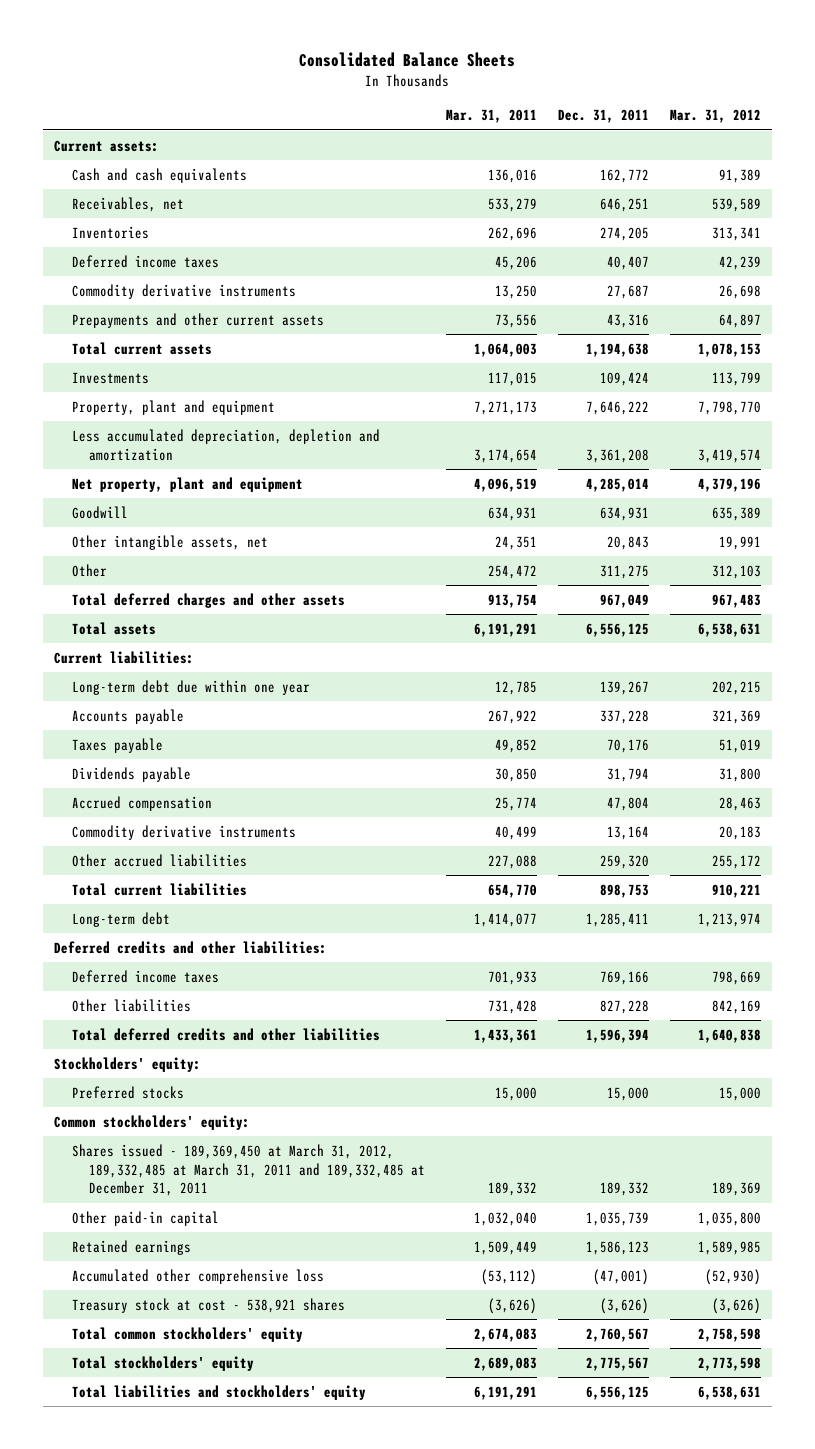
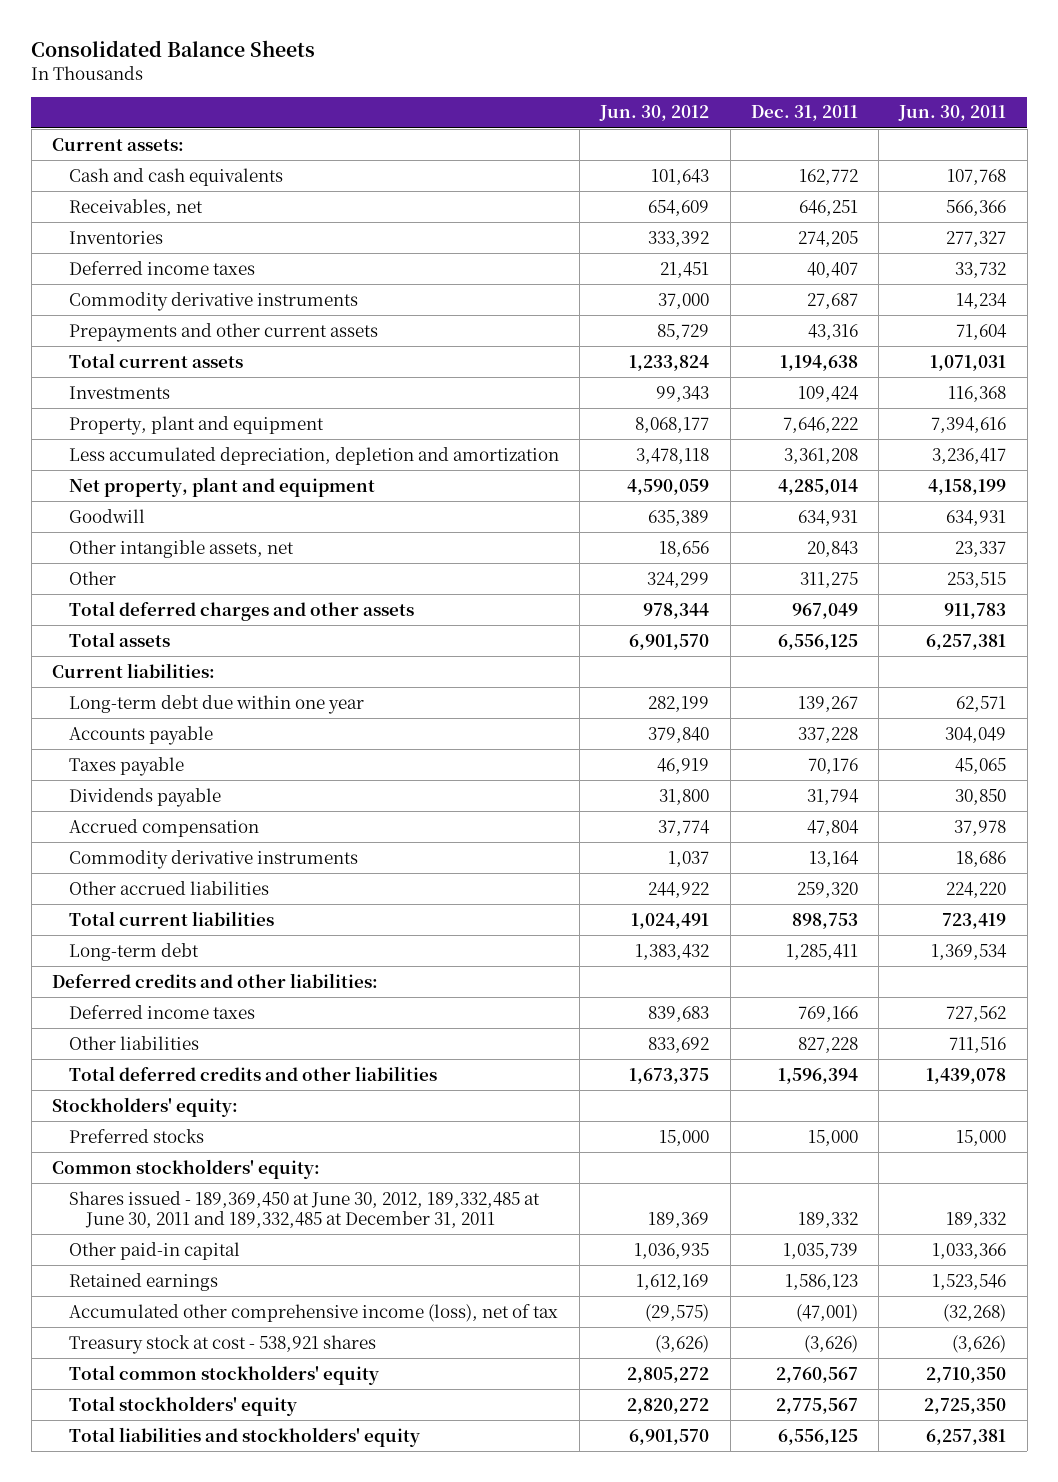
[446,109,538,124] Mar. 31, 2011 -> none
[670,109,762,124] Mar. 31, 2012 -> none
none -> [599,105,710,122] Jun. 30, 2012
none -> [898,105,1007,122] Jun. 30, 2011
[71,1143,426,1197] Shares issued - 189,369,450 at March 31, 2012, 189,332,485 at March 31, 2011 and 189,332,485 at December 31, 2011 -> [69,1190,541,1228] Shares issued - 189,369,450 at June 30, 2012, 189,332,485 at June 30, 2011 and 189,332,485 at December 31, 2011
[71,1268,324,1284] Accumulated other comprehensive loss -> [69,1303,559,1322] Accumulated other comprehensive income (loss), net of tax

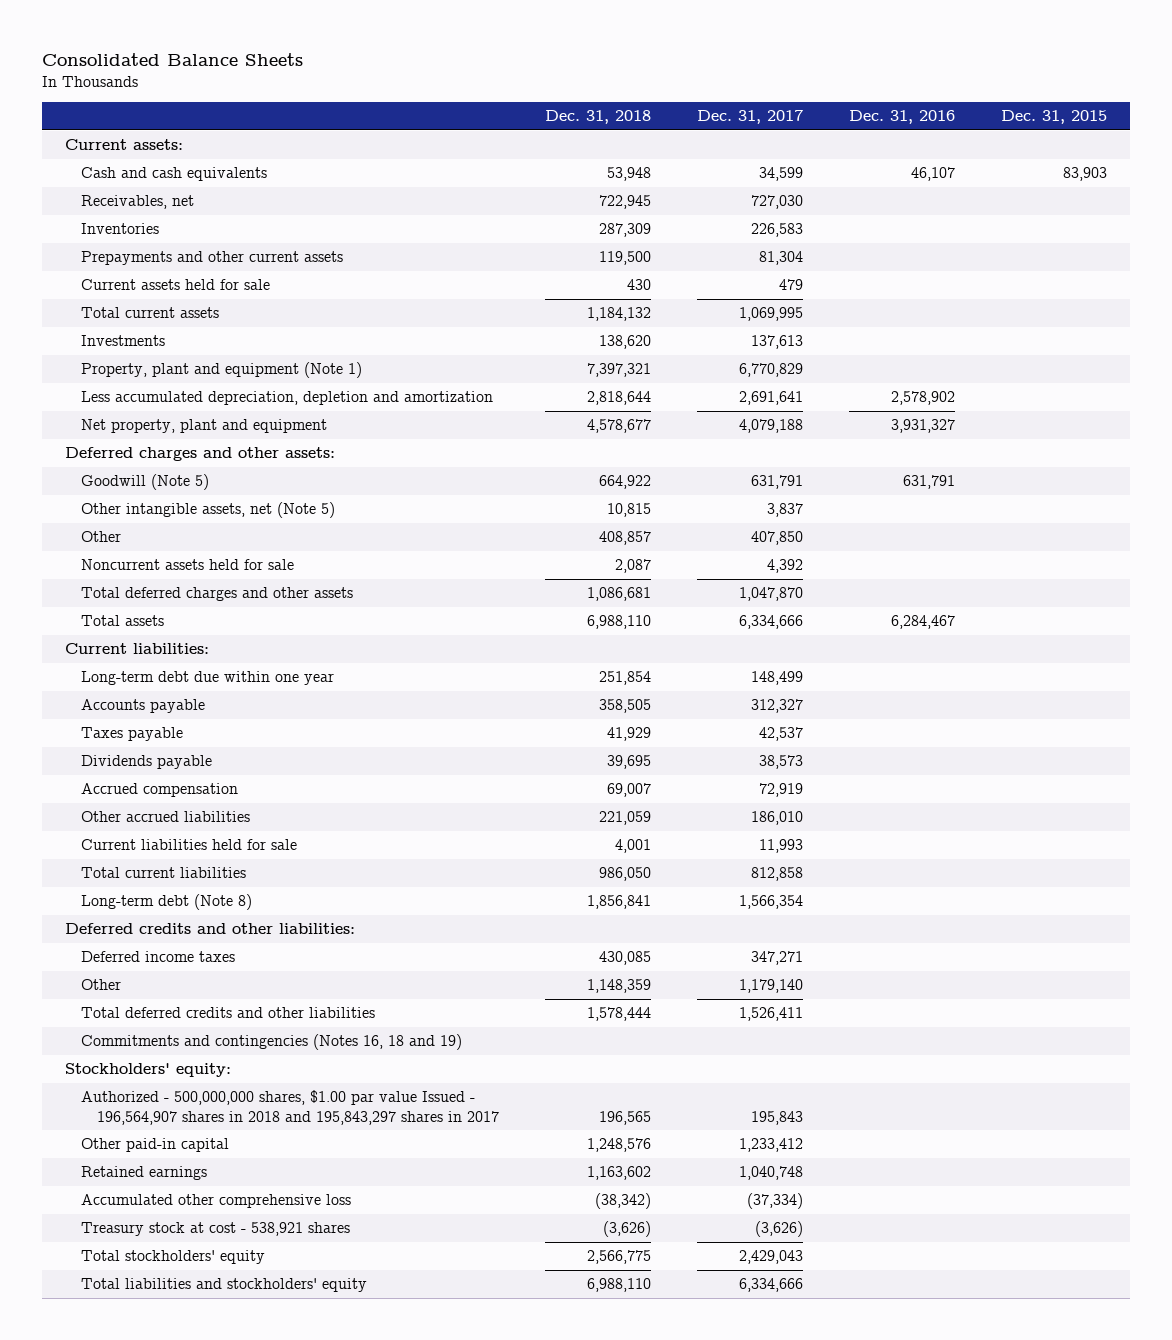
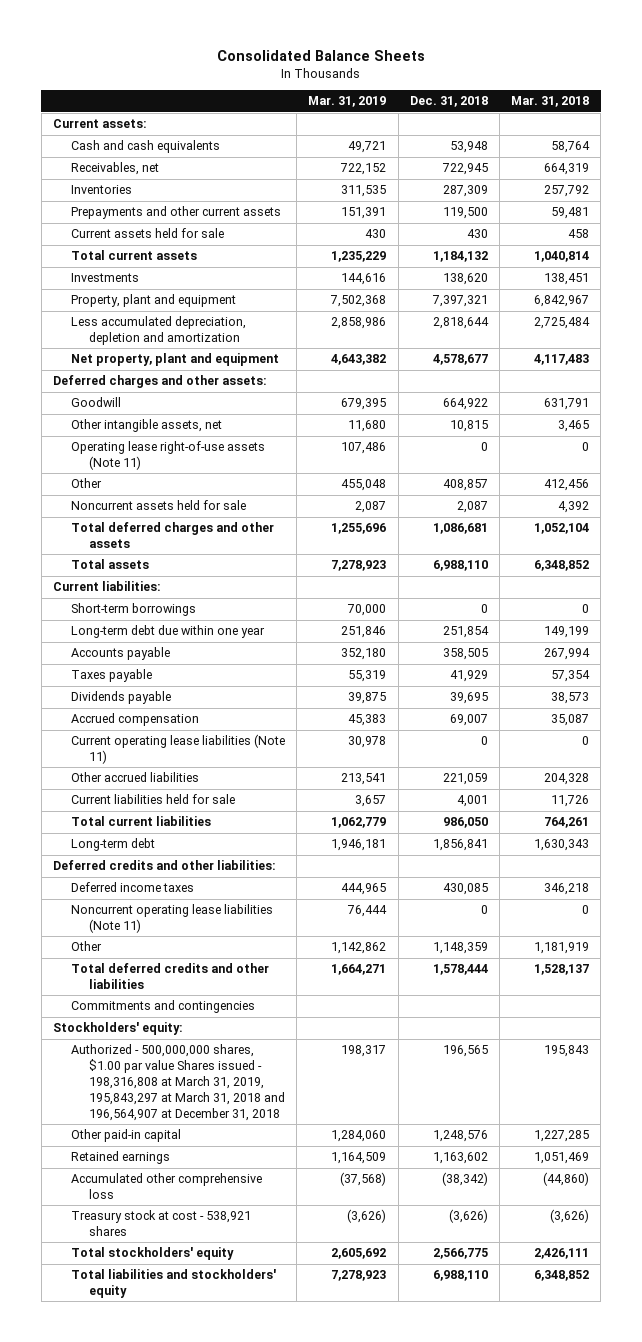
[697,110,804,125] Dec. 31, 2017 -> none
[848,110,955,125] Dec. 31, 2016 -> none
[1000,110,1107,125] Dec. 31, 2015 -> none
none -> [308,96,387,108] Mar. 31, 2019
none -> [511,96,590,108] Mar. 31, 2018
[81,362,363,379] Property, plant and equipment (Note 1) -> [71,294,237,308] Property, plant and equipment
[81,474,210,491] Goodwill (Note 5) -> [71,397,122,408] Goodwill
[81,502,336,519] Other intangible assets, net (Note 5) -> [71,419,223,433] Other intangible assets, net
none -> [71,441,266,471] Operating lease right-of-use assets (Note 11)
none -> [71,603,197,617] Short-term borrowings
none -> [71,734,286,765] Current operating lease liabilities (Note 11)
[81,894,253,911] Long-term debt (Note 8) -> [71,838,156,852] Long-term debt
none -> [71,904,274,934] Noncurrent operating lease liabilities (Note 11)
[81,1034,463,1051] Commitments and contingencies (Notes 16, 18 and 19) -> [71,1000,256,1014] Commitments and contingencies
[81,1090,500,1125] Authorized - 500,000,000 shares, $1.00 par value Issued - 196,564,907 shares in 2018 and 195,843,297 shares in 2017 -> [71,1044,286,1121] Authorized - 500,000,000 shares, $1.00 par value Shares issued - 198,316,808 at March 31, 2019, 195,843,297 at March 31, 2018 and 196,564,907 at December 31, 2018

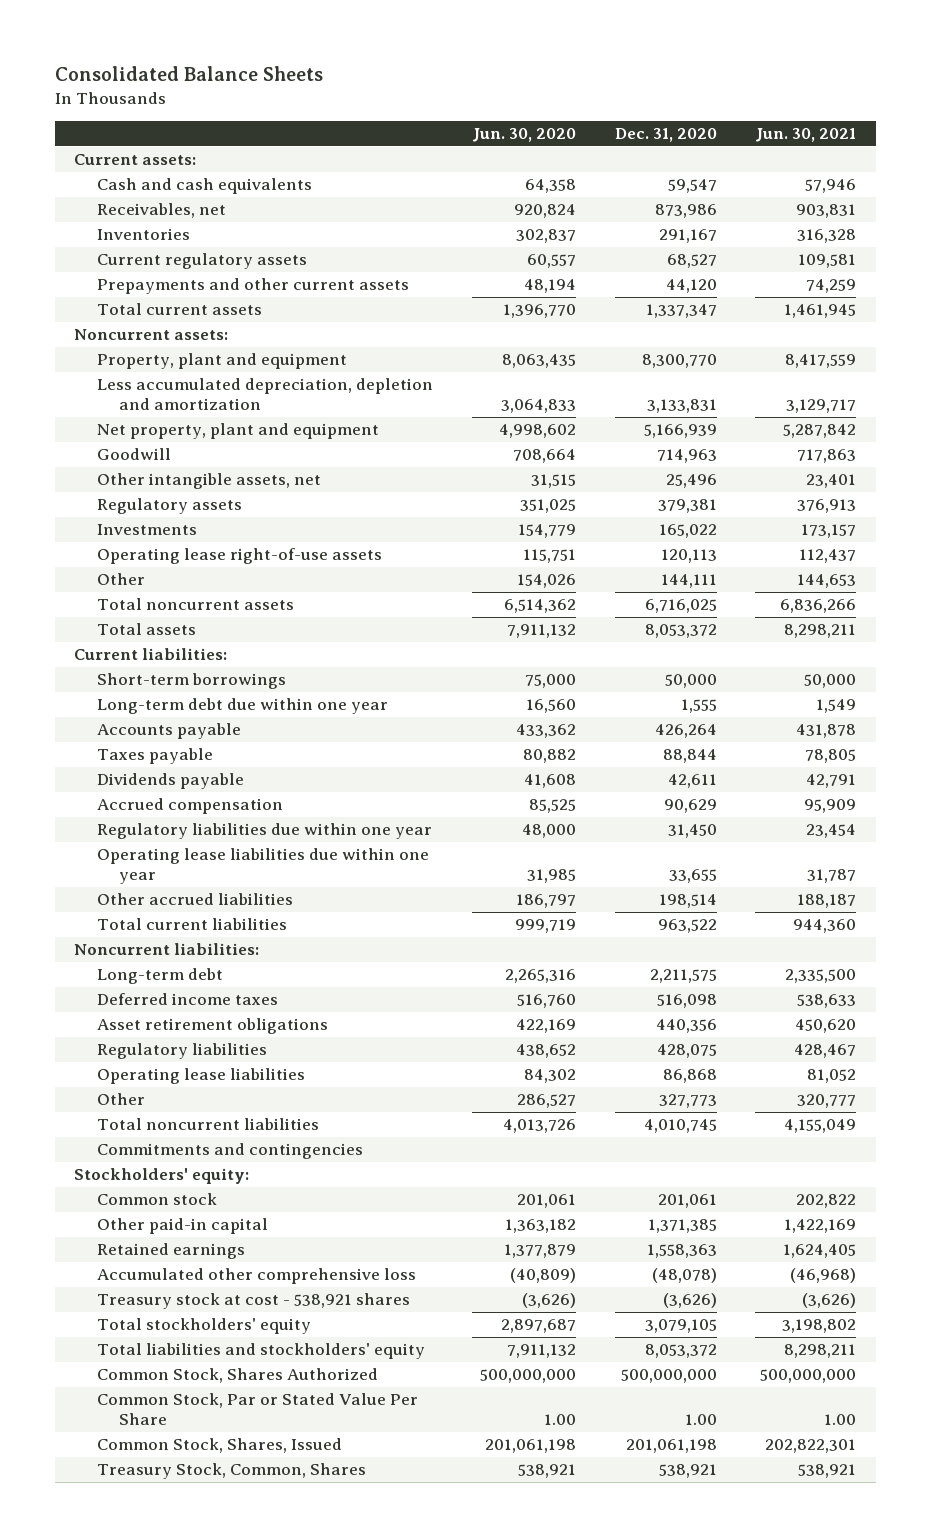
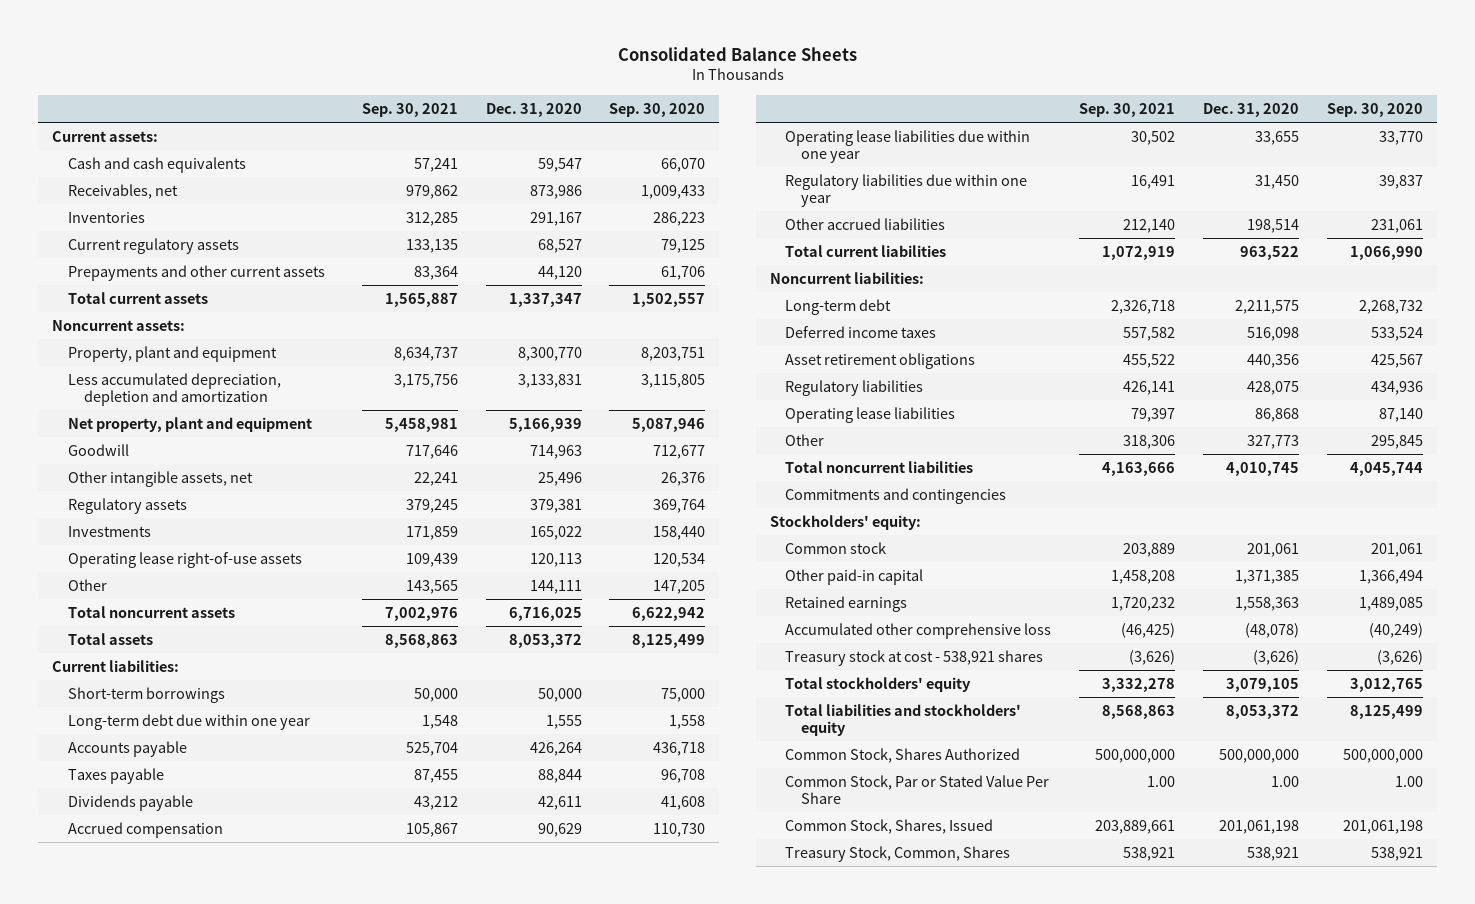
[471,128,576,143] Jun. 30, 2020 -> none
[755,128,857,143] Jun. 30, 2021 -> none
none -> [361,102,458,117] Sep. 30, 2021
none -> [609,102,706,117] Sep. 30, 2020
[96,823,432,840] Regulatory liabilities due within one year -> [785,173,1028,207] Regulatory liabilities due within one year

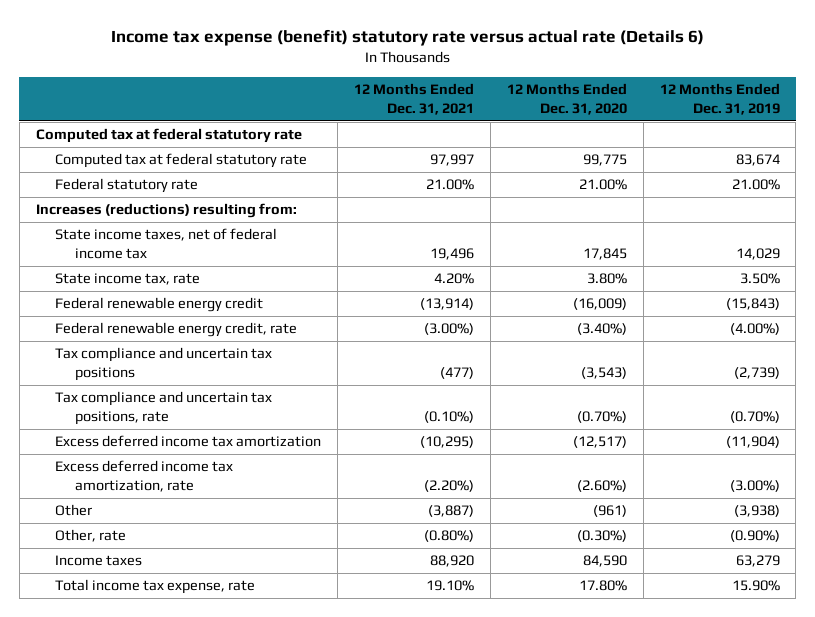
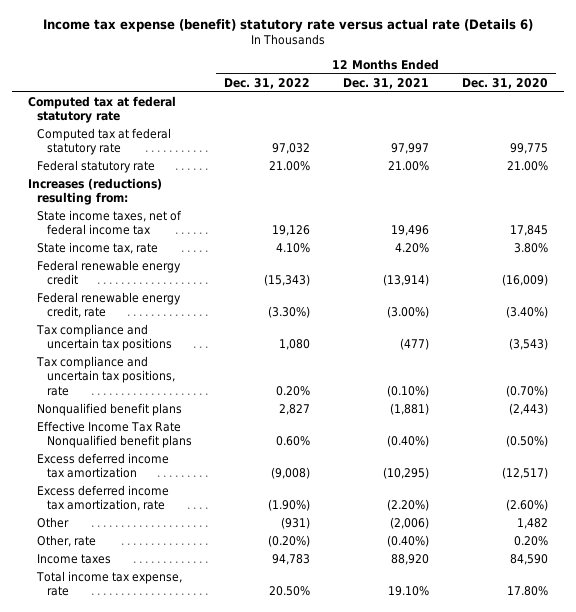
[659,83,780,116] 12 Months Ended Dec. 31, 2019 -> none
none -> [224,77,311,89] Dec. 31, 2022
none -> [37,403,183,417] Nonqualified benefit plans
none -> [37,421,192,449] Effective Income Tax Rate Nonqualified benefit plans
[428,505,475,518] (3,887) -> [390,517,430,530] (2,006)
[592,505,627,518] (961) -> [516,518,548,530] 1,482
[424,530,475,543] (0.80%) -> [387,535,430,548] (0.40%)
[576,530,627,543] (0.30%) -> [513,536,548,547] 0.20%

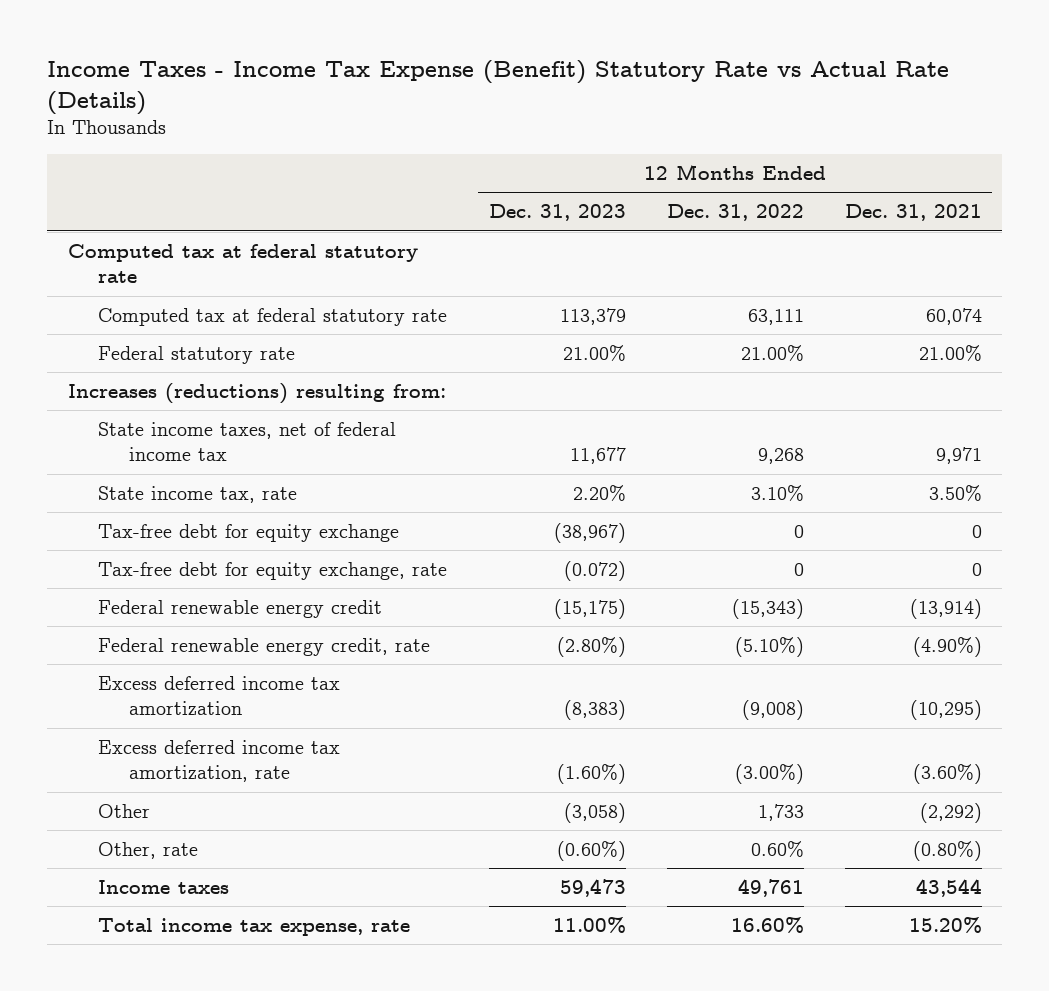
[42,19,533,33] Income tax expense (benefit) statutory rate versus actual rate (Details 6) -> [46,60,949,115] Income Taxes - Income Tax Expense (Benefit) Statutory Rate vs Actual Rate (Details)
[461,77,548,89] Dec. 31, 2020 -> none
none -> [488,204,626,222] Dec. 31, 2023
[272,143,311,155] 97,032 -> [747,308,804,325] 63,111
[391,143,430,155] 97,997 -> [925,307,982,325] 60,074
[272,225,311,237] 19,126 -> [757,448,804,465] 9,268
[391,225,430,237] 19,496 -> [935,447,982,465] 9,971
[276,243,311,254] 4.10% -> [750,484,804,501] 3.10%
[395,243,430,254] 4.20% -> [928,484,982,501] 3.50%
none -> [98,523,400,542] Tax-free debt for equity exchange
none -> [98,561,448,580] Tax-free debt for equity exchange, rate
[36,324,172,352] Tax compliance and uncertain tax positions -> none
[36,356,175,396] Tax compliance and uncertain tax positions, rate -> none
[37,403,183,417] Nonqualified benefit plans -> none
[37,421,192,449] Effective Income Tax Rate Nonqualified benefit plans -> none
[268,306,311,319] (3.30%) -> [734,636,804,657] (5.10%)
[387,306,430,319] (3.00%) -> [912,636,982,657] (4.90%)
[268,499,311,512] (1.90%) -> [734,764,804,785] (3.00%)
[387,499,430,512] (2.20%) -> [912,764,982,785] (3.60%)
[281,517,311,530] (931) -> [757,803,804,821] 1,733
[390,517,430,530] (2,006) -> [919,802,982,823] (2,292)
[268,535,311,548] (0.20%) -> [750,840,804,857] 0.60%
[387,535,430,548] (0.40%) -> [912,840,982,861] (0.80%)
[272,554,311,566] 94,783 -> [737,878,804,897] 49,761
[391,554,430,566] 88,920 -> [915,878,982,897] 43,544
[269,586,311,597] 20.50% -> [730,916,804,933] 16.60%
[388,586,430,597] 19.10% -> [908,916,982,933] 15.20%

